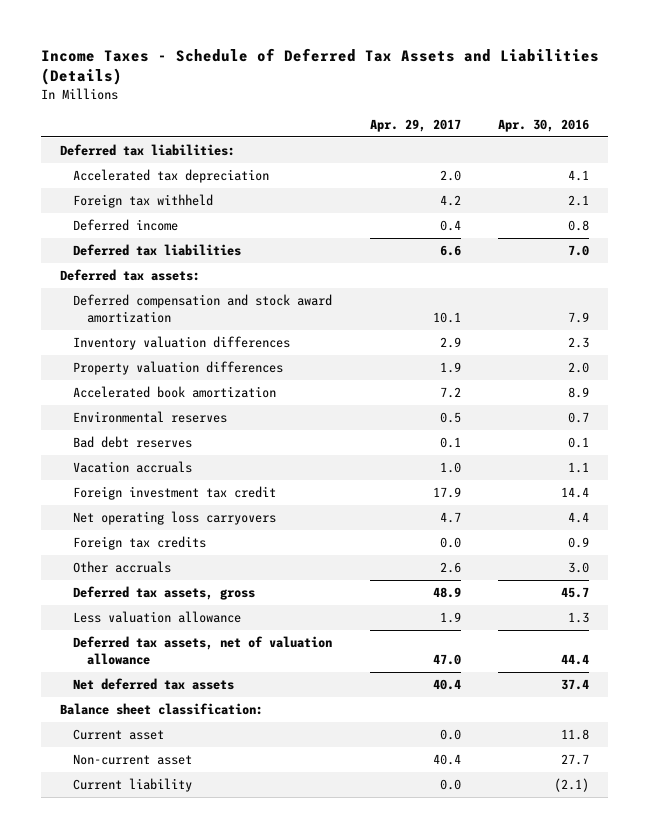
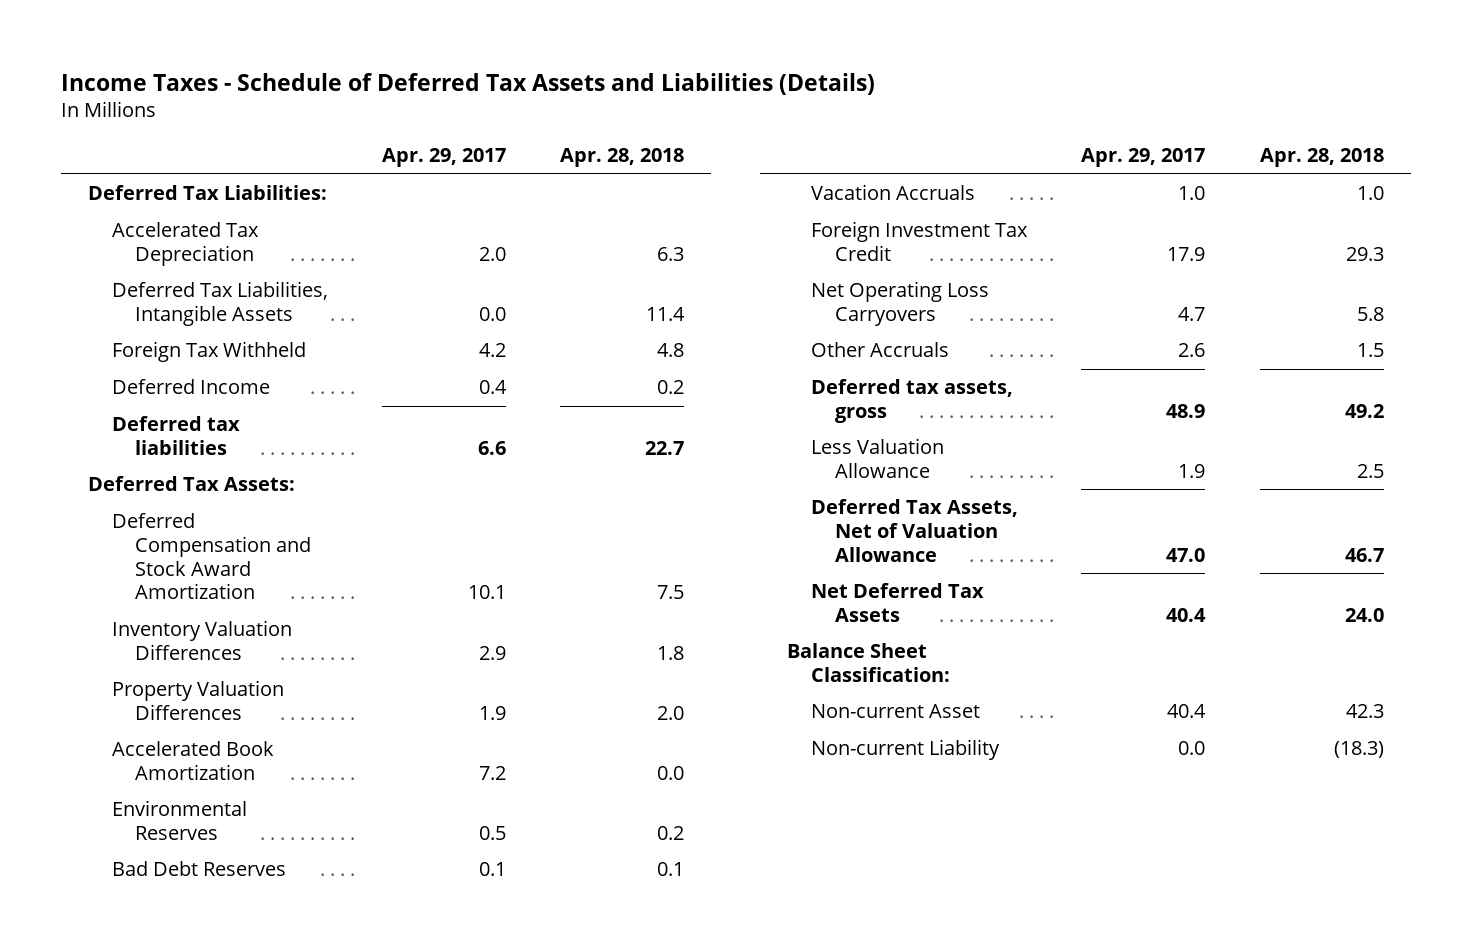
[498,118,590,132] Apr. 30, 2016 -> none
none -> [560,148,685,168] Apr. 28, 2018
[59,144,235,157] Deferred tax liabilities: -> [87,185,327,201] Deferred Tax Liabilities:
[73,169,270,184] Accelerated tax depreciation -> [111,222,259,266] Accelerated Tax Depreciation
none -> [111,281,328,326] Deferred Tax Liabilities, Intangible Assets
[73,194,214,209] Foreign tax withheld -> [111,341,306,363] Foreign Tax Withheld
[73,219,179,232] Deferred income -> [111,379,270,395] Deferred Income
[73,536,207,551] Foreign tax credits -> none
[59,269,200,282] Deferred tax assets: -> [87,476,295,492] Deferred Tax Assets:
[73,294,333,323] Deferred compensation and stock award amortization -> [111,513,312,600] Deferred Compensation and Stock Award Amortization
[73,336,291,351] Inventory valuation differences -> [111,620,292,660] Inventory Valuation Differences
[73,361,284,376] Property valuation differences -> [111,680,284,720] Property Valuation Differences
[73,386,277,399] Accelerated book amortization -> [111,741,274,780] Accelerated Book Amortization
[73,411,228,424] Environmental reserves -> [111,800,247,840] Environmental Reserves
[73,436,193,449] Bad debt reserves -> [111,861,286,877] Bad Debt Reserves
[73,461,193,474] Vacation accruals -> [811,184,976,201] Vacation Accruals
[73,486,277,501] Foreign investment tax credit -> [811,221,1029,261] Foreign Investment Tax Credit
[73,511,277,526] Net operating loss carryovers -> [811,281,990,326] Net Operating Loss Carryovers
[73,561,172,574] Other accruals -> [811,342,950,358] Other Accruals
[73,729,165,741] Current asset -> none
[73,611,242,624] Less valuation allowance -> [811,438,945,478] Less Valuation Allowance
[73,636,333,665] Deferred tax assets, net of valuation allowance -> [811,499,1019,562] Deferred Tax Assets, Net of Valuation Allowance
[73,678,235,691] Net deferred tax assets -> [811,583,985,622] Net Deferred Tax Assets
[59,703,263,716] Balance sheet classification: -> [787,643,951,682] Balance Sheet Classification:
[73,754,193,766] Non-current asset -> [811,704,981,719] Non-current Asset
[73,778,193,793] Current liability -> [811,739,1001,761] Non-current Liability

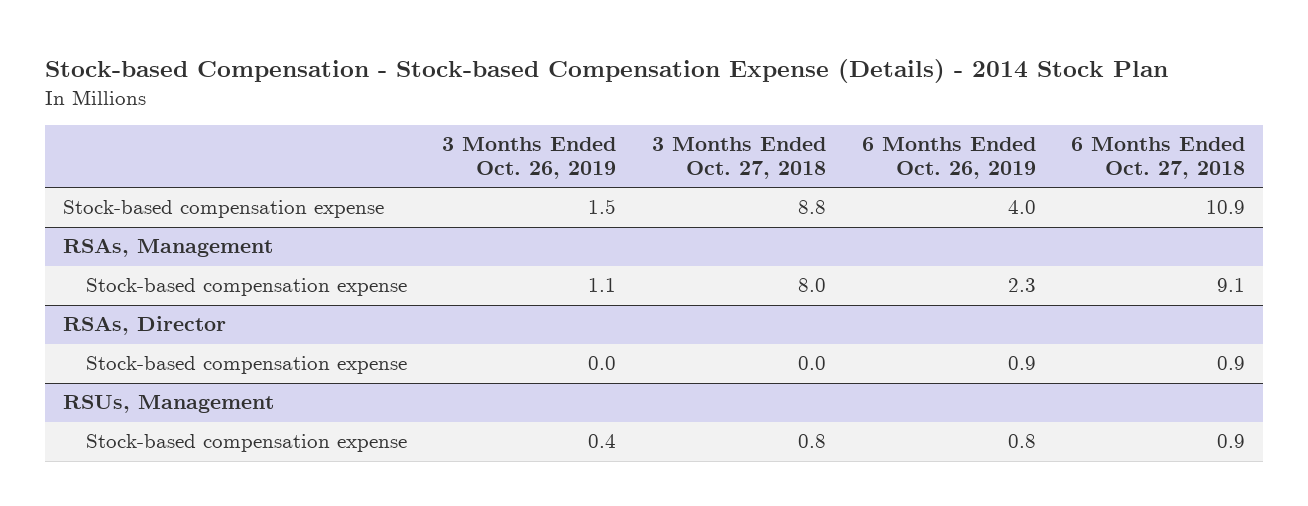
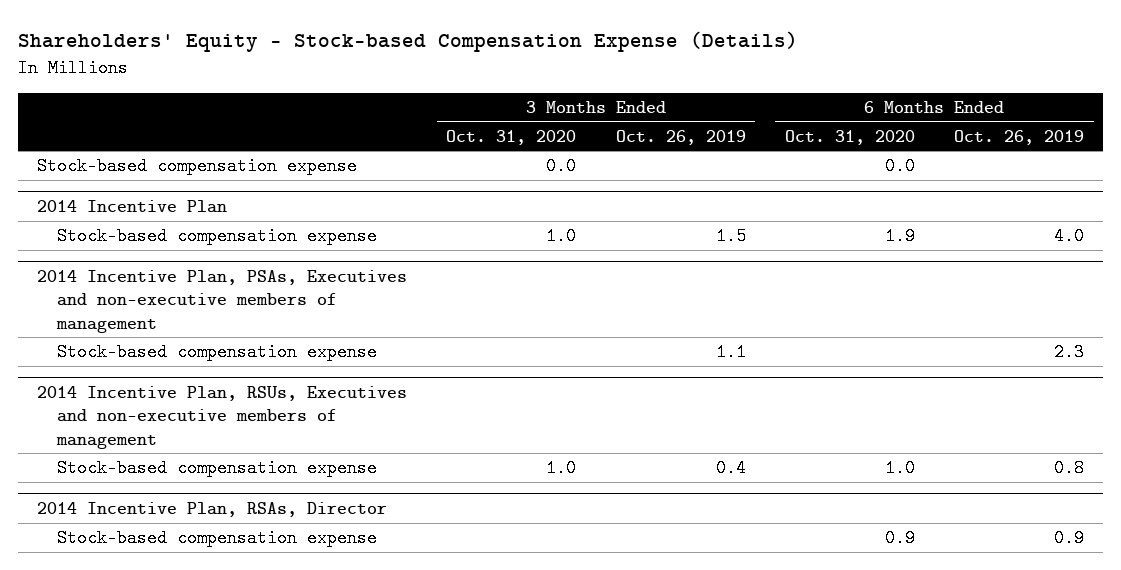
[44,58,1168,83] Stock-based Compensation - Stock-based Compensation Expense (Details) - 2014 Stock Plan -> [17,31,798,53] Shareholders' Equity - Stock-based Compensation Expense (Details)
[652,137,827,180] 3 Months Ended Oct. 27, 2018 -> none
[1071,137,1246,180] 6 Months Ended Oct. 27, 2018 -> none
none -> [446,129,577,145] Oct. 31, 2020
none -> [784,129,915,145] Oct. 31, 2020
none -> [37,157,358,176] Stock-based compensation expense
none -> [37,199,228,213] 2014 Incentive Plan
[62,238,273,258] RSAs, Management -> none
none -> [37,269,408,333] 2014 Incentive Plan, PSAs, Executives and non-executive members of management
[62,316,226,336] RSAs, Director -> none
[85,356,407,375] Stock-based compensation expense -> none
[62,395,274,414] RSUs, Management -> none
none -> [37,385,408,449] 2014 Incentive Plan, RSUs, Executives and non-executive members of management
none -> [37,501,388,517] 2014 Incentive Plan, RSAs, Director
none -> [57,529,378,548] Stock-based compensation expense

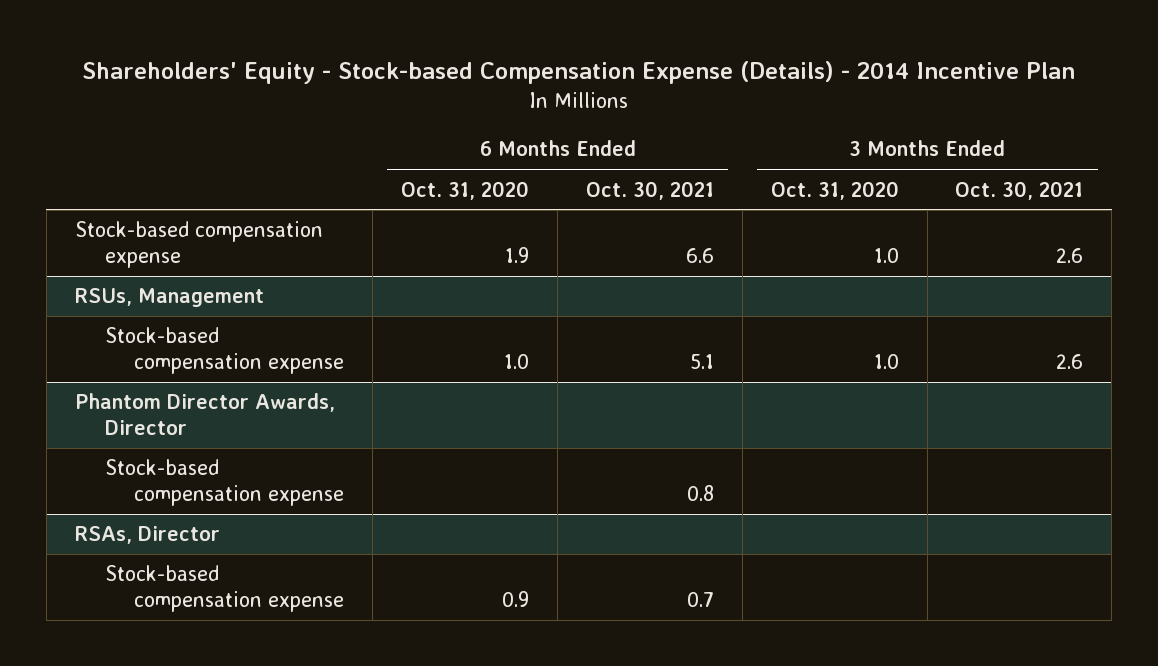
[17,31,798,53] Shareholders' Equity - Stock-based Compensation Expense (Details) -> [82,61,1076,85] Shareholders' Equity - Stock-based Compensation Expense (Details) - 2014 Incentive Plan
[615,129,746,145] Oct. 26, 2019 -> none
[953,129,1084,145] Oct. 26, 2019 -> none
none -> [585,180,714,200] Oct. 30, 2021
none -> [955,180,1084,200] Oct. 30, 2021
[37,157,358,176] Stock-based compensation expense -> none
[37,199,228,213] 2014 Incentive Plan -> none
[37,269,408,333] 2014 Incentive Plan, PSAs, Executives and non-executive members of management -> none
[57,343,378,362] Stock-based compensation expense -> none
[37,385,408,449] 2014 Incentive Plan, RSUs, Executives and non-executive members of management -> none
none -> [74,288,264,308] RSUs, Management
[37,501,388,517] 2014 Incentive Plan, RSAs, Director -> none
none -> [74,393,335,436] Phantom Director Awards, Director
none -> [104,459,345,507] Stock-based compensation expense
none -> [74,526,220,545] RSAs, Director

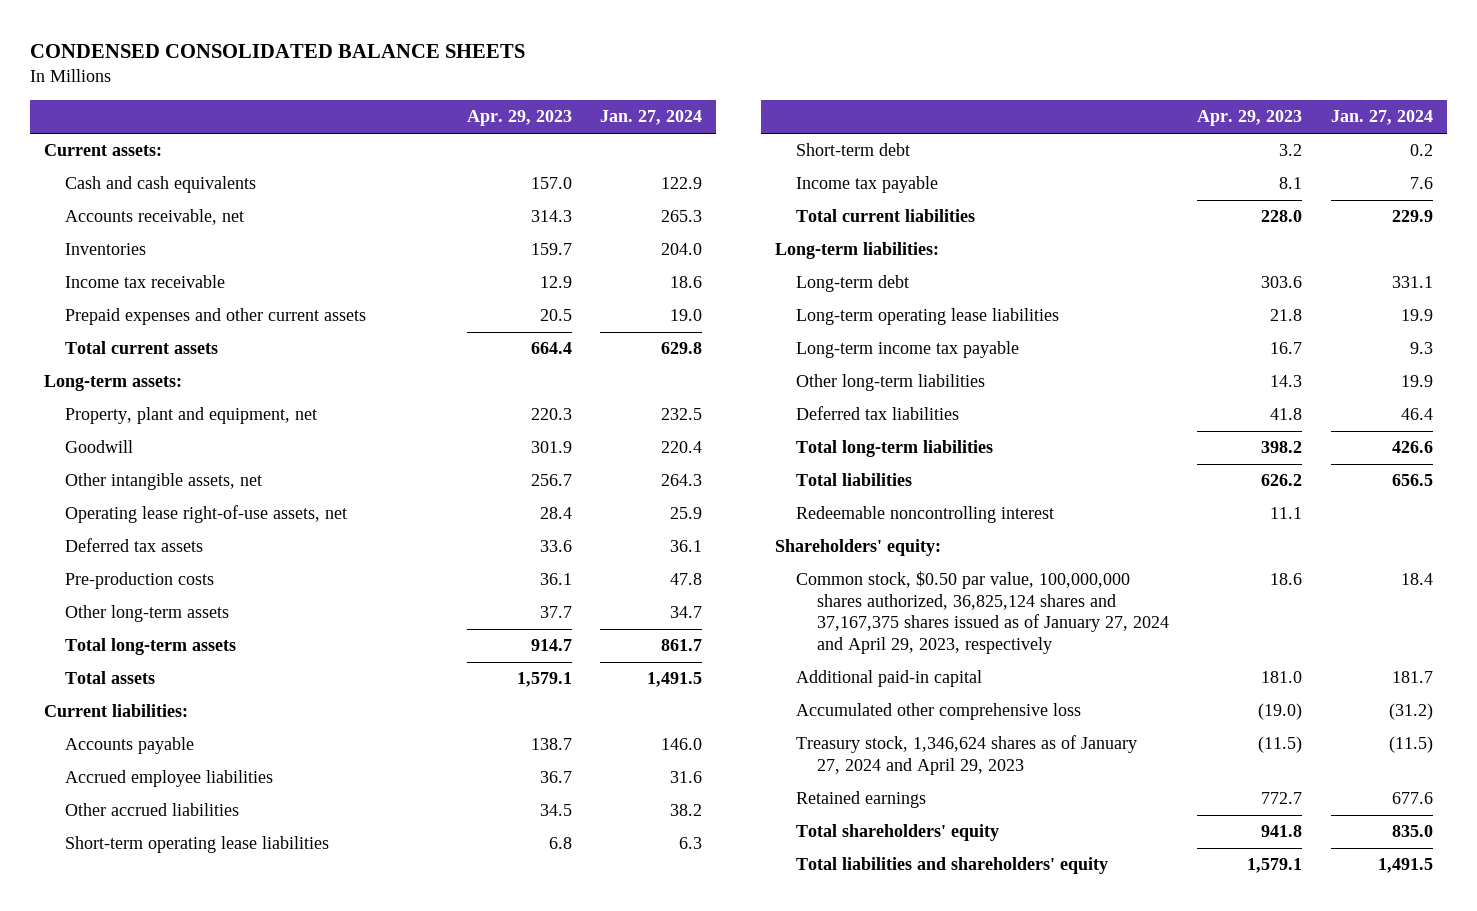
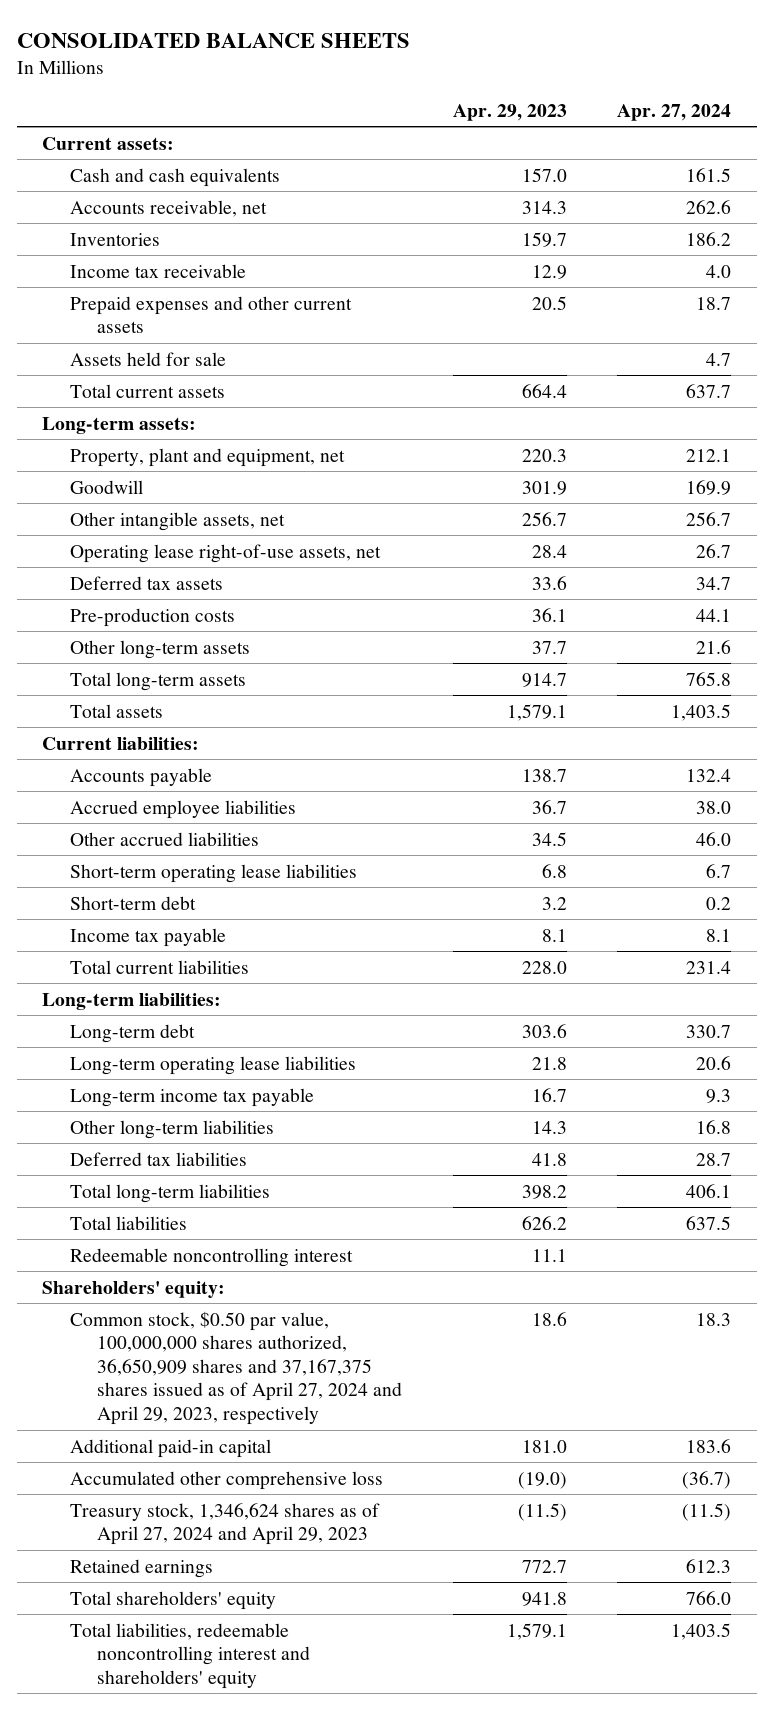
[30,43,526,58] CONDENSED CONSOLIDATED BALANCE SHEETS -> [17,32,411,48] CONSOLIDATED BALANCE SHEETS
[600,110,703,126] Jan. 27, 2024 -> none
none -> [617,103,732,121] Apr. 27, 2024
none -> [69,351,226,366] Assets held for sale
[795,571,1169,654] Common stock, $0.50 par value, 100,000,000 shares authorized, 36,825,124 shares and 37,167,375 shares issued as of January 27, 2024 and April 29, 2023, respectively -> [69,1310,403,1425] Common stock, $0.50 par value, 100,000,000 shares authorized, 36,650,909 shares and 37,167,375 shares issued as of April 27, 2024 and April 29, 2023, respectively
[795,735,1137,775] Treasury stock, 1,346,624 shares as of January 27, 2024 and April 29, 2023 -> [69,1502,380,1546] Treasury stock, 1,346,624 shares as of April 27, 2024 and April 29, 2023
[795,857,1108,875] Total liabilities and shareholders' equity -> [69,1622,311,1689] Total liabilities, redeemable noncontrolling interest and shareholders' equity

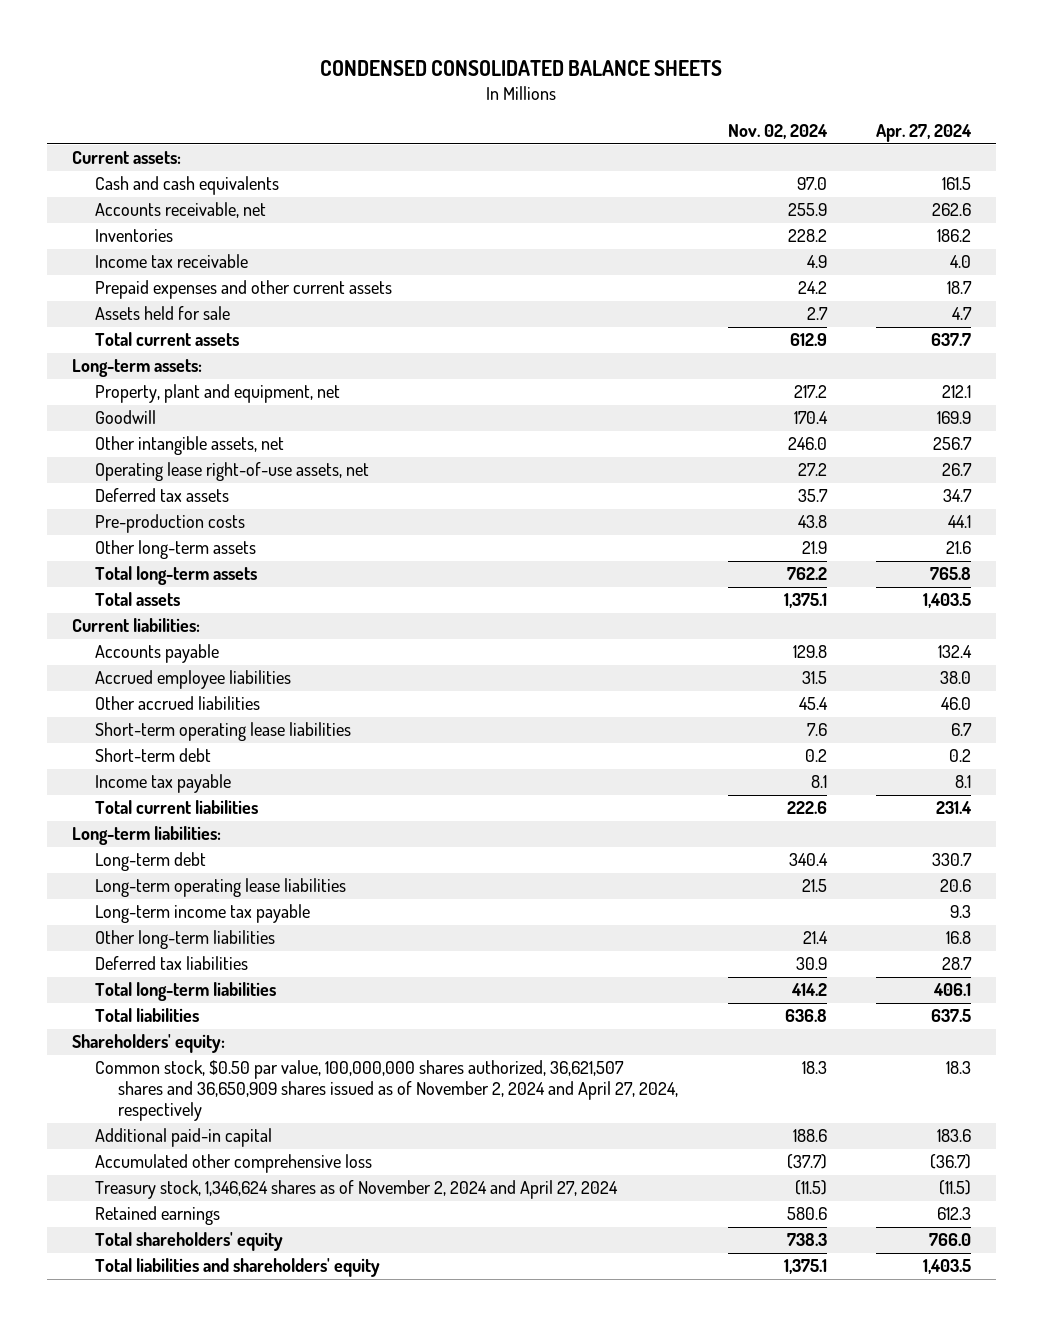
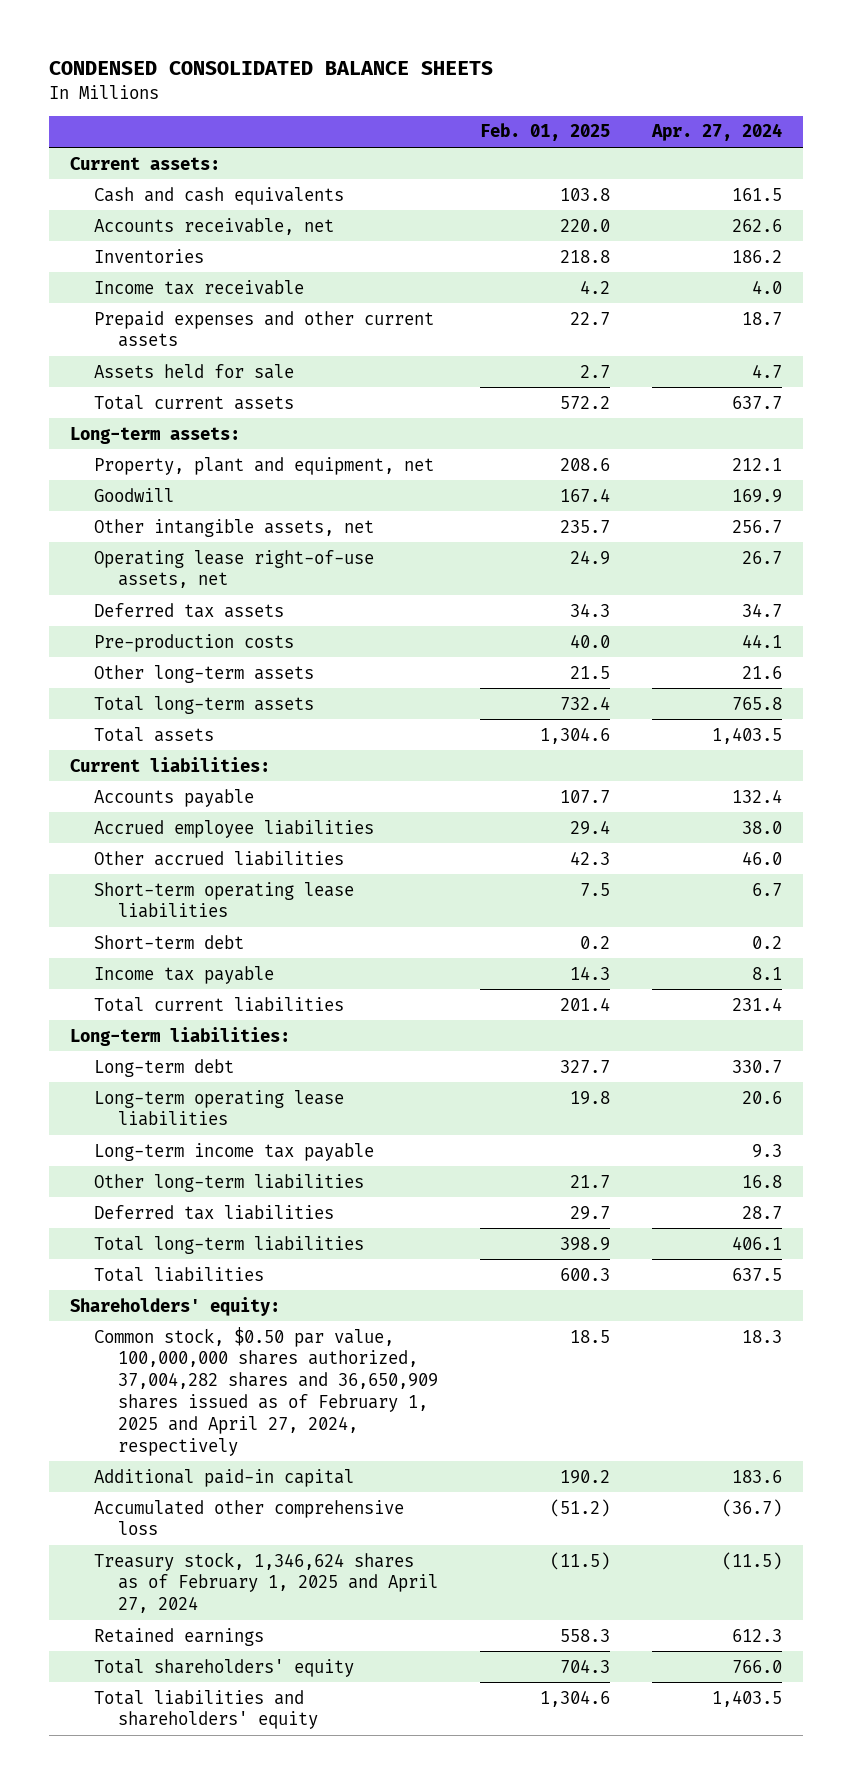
[727,124,828,140] Nov. 02, 2024 -> none
none -> [480,123,611,142] Feb. 01, 2025
[95,1060,679,1122] Common stock, $0.50 par value, 100,000,000 shares authorized, 36,621,507 shares and 36,650,909 shares issued as of November 2, 2024 and April 27, 2024, respectively -> [93,1326,439,1456] Common stock, $0.50 par value, 100,000,000 shares authorized, 37,004,282 shares and 36,650,909 shares issued as of February 1, 2025 and April 27, 2024, respectively
[95,1180,619,1200] Treasury stock, 1,346,624 shares as of November 2, 2024 and April 27, 2024 -> [93,1551,439,1614] Treasury stock, 1,346,624 shares as of February 1, 2025 and April 27, 2024

